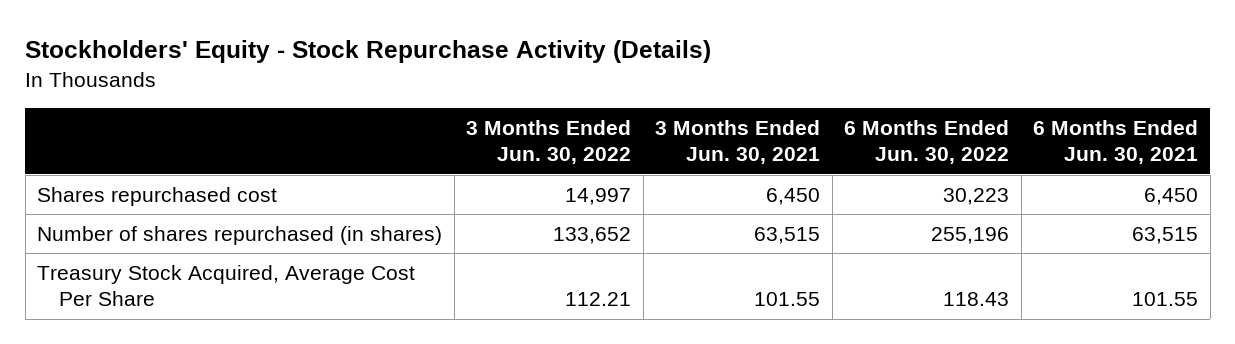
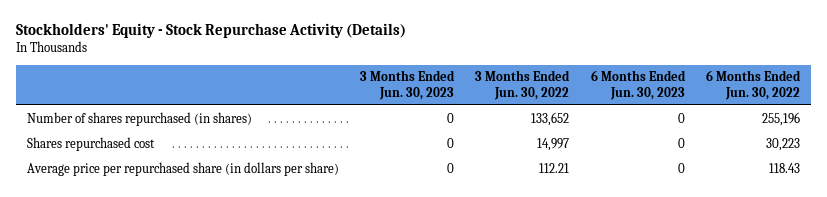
[655,120,821,165] 3 Months Ended Jun. 30, 2021 -> none
[1033,120,1199,165] 6 Months Ended Jun. 30, 2021 -> none
none -> [359,70,455,100] 3 Months Ended Jun. 30, 2023
none -> [590,70,686,100] 6 Months Ended Jun. 30, 2023
[37,186,278,206] Shares repurchased cost -> [26,136,155,151] Shares repurchased cost
[37,264,416,307] Treasury Stock Acquired, Average Cost Per Share -> [26,161,339,176] Average price per repurchased share (in dollars per share)

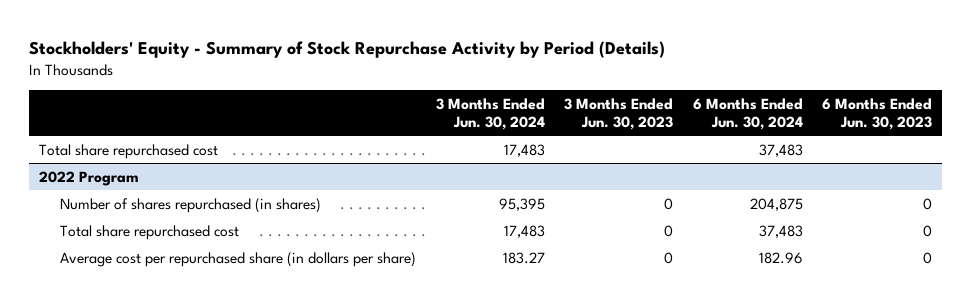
[16,23,407,39] Stockholders' Equity - Stock Repurchase Activity (Details) -> [29,40,666,58] Stockholders' Equity - Summary of Stock Repurchase Activity by Period (Details)
[475,70,571,100] 3 Months Ended Jun. 30, 2022 -> none
[705,70,801,100] 6 Months Ended Jun. 30, 2022 -> none
none -> [435,97,545,130] 3 Months Ended Jun. 30, 2024
none -> [692,97,803,130] 6 Months Ended Jun. 30, 2024
none -> [39,143,219,159] Total share repurchased cost
none -> [39,170,140,186] 2022 Program
[26,136,155,151] Shares repurchased cost -> [60,224,240,240] Total share repurchased cost
[26,161,339,176] Average price per repurchased share (in dollars per share) -> [60,251,417,267] Average cost per repurchased share (in dollars per share)

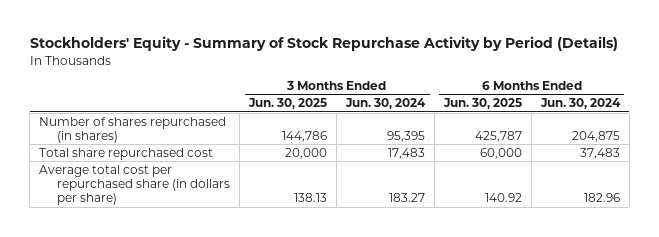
[564,97,674,130] 3 Months Ended Jun. 30, 2023 -> none
[822,97,933,130] 6 Months Ended Jun. 30, 2023 -> none
none -> [248,98,328,110] Jun. 30, 2025
none -> [442,98,522,110] Jun. 30, 2025
[39,143,219,159] Total share repurchased cost -> none
[39,170,140,186] 2022 Program -> none
[60,251,417,267] Average cost per repurchased share (in dollars per share) -> [38,164,231,206] Average total cost per repurchased share (in dollars per share)

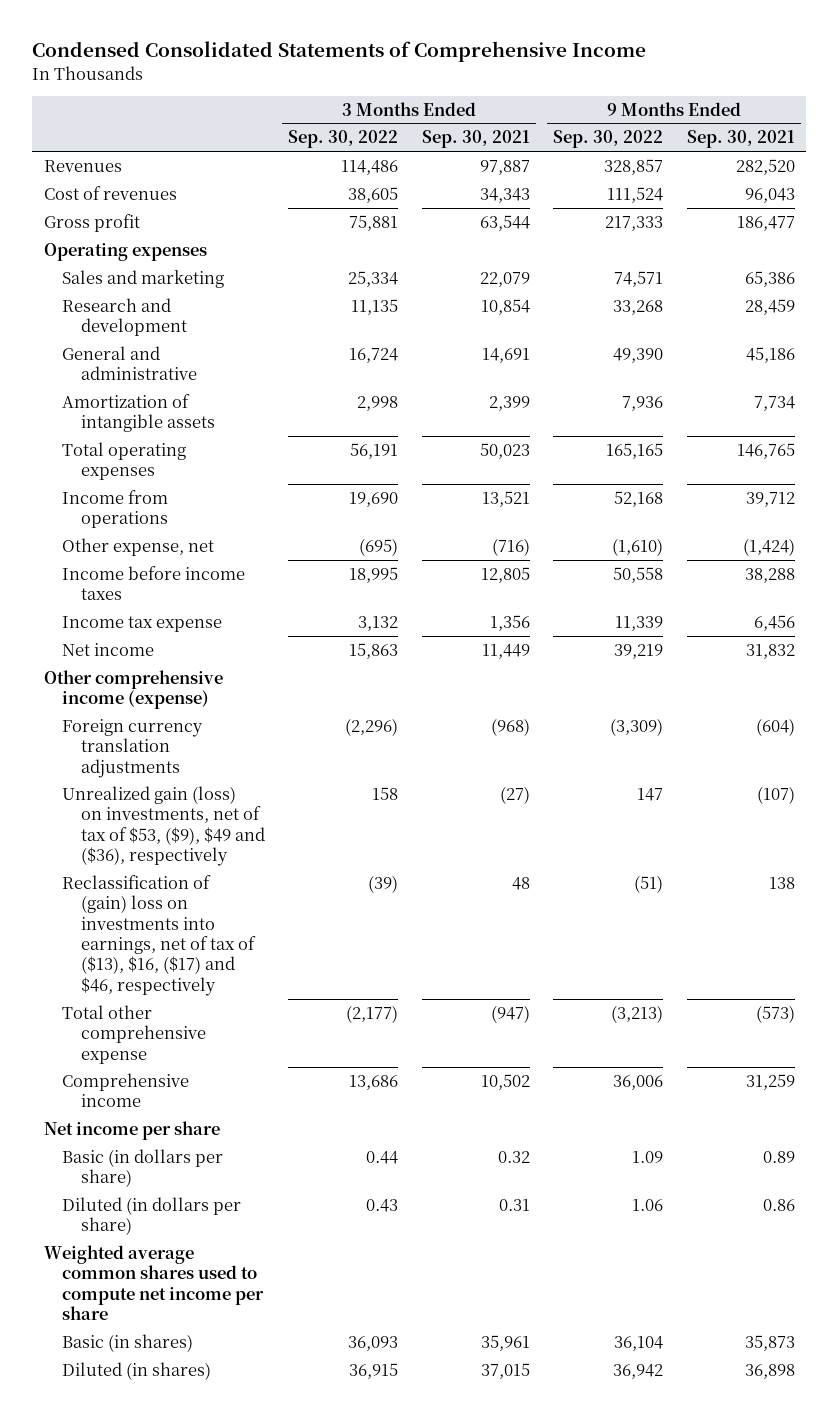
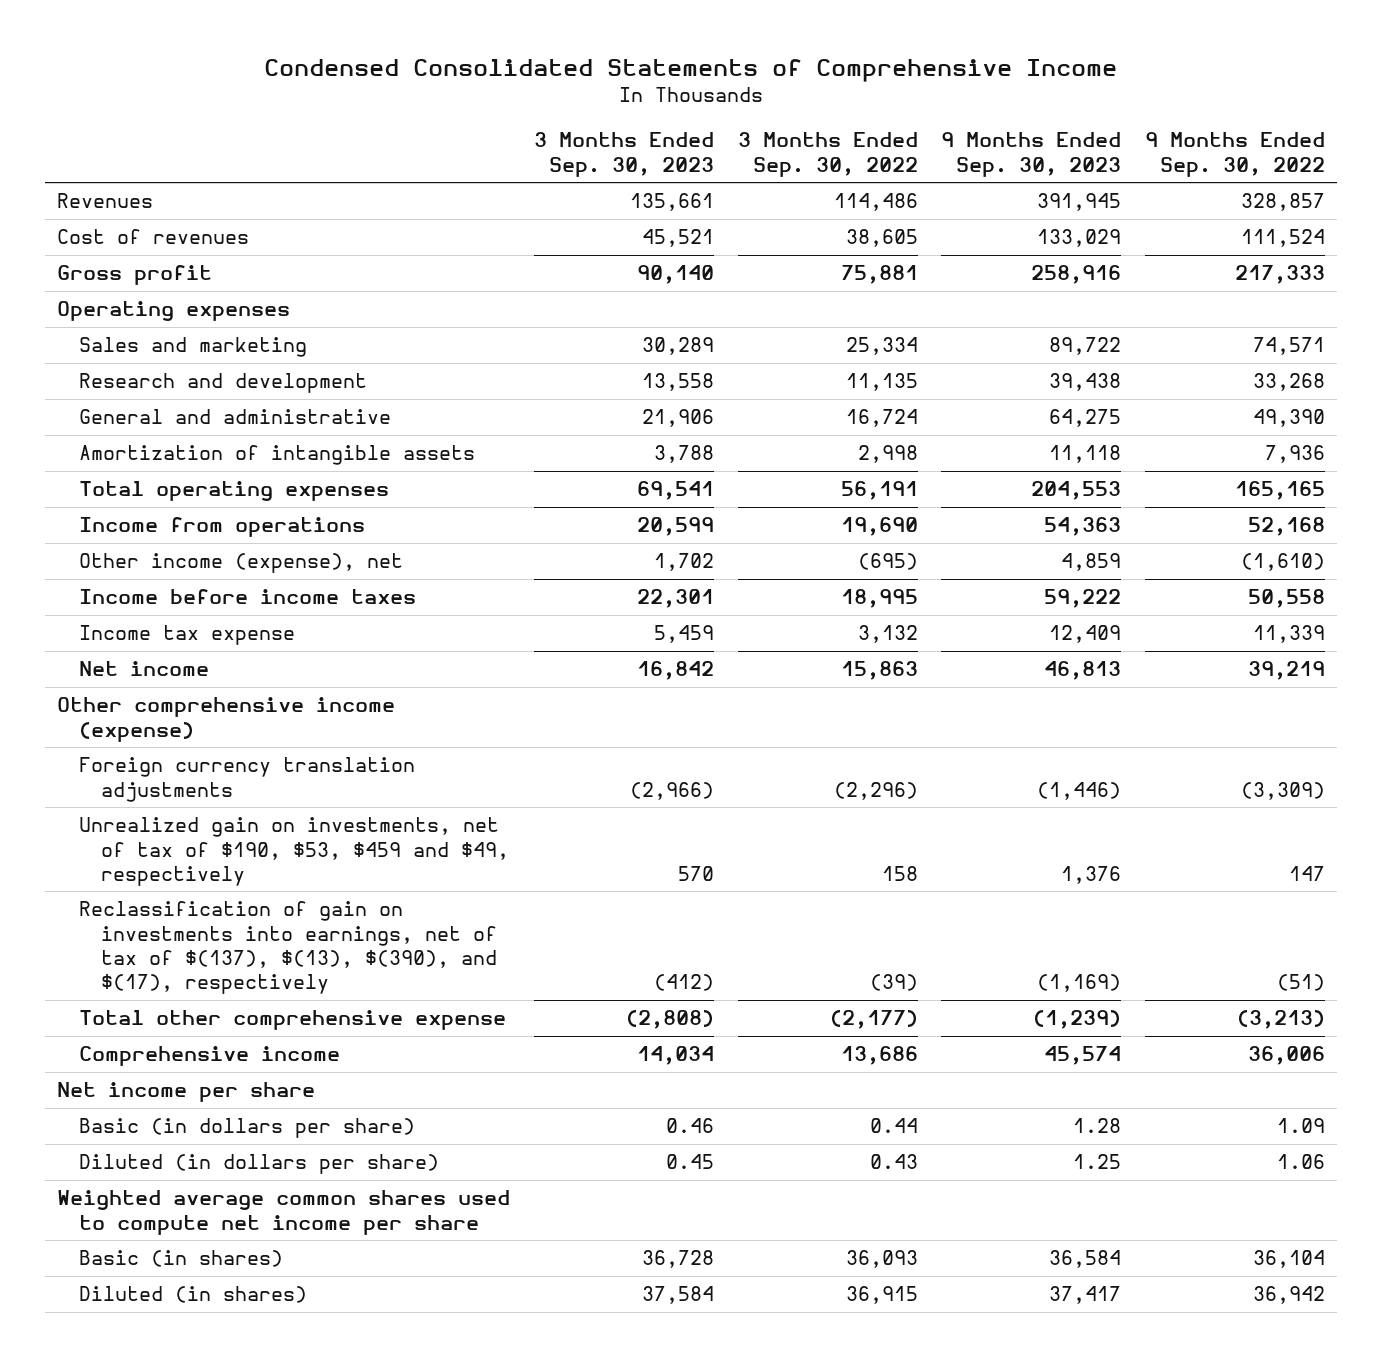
[421,130,530,149] Sep. 30, 2021 -> none
[686,130,795,149] Sep. 30, 2021 -> none
none -> [533,132,714,177] 3 Months Ended Sep. 30, 2023
none -> [941,132,1122,177] 9 Months Ended Sep. 30, 2023
[62,537,215,556] Other expense, net -> [79,553,404,574] Other income (expense), net
[62,785,265,867] Unrealized gain (loss) on investments, net of tax of $53, ($9), $49 and ($36), respectively -> [79,817,510,887] Unrealized gain on investments, net of tax of $190, $53, $459 and $49, respectively
[62,874,256,996] Reclassification of (gain) loss on investments into earnings, net of tax of ($13), $16, ($17) and $46, respectively -> [79,901,498,995] Reclassification of gain on investments into earnings, net of tax of $(137), $(13), $(390), and $(17), respectively

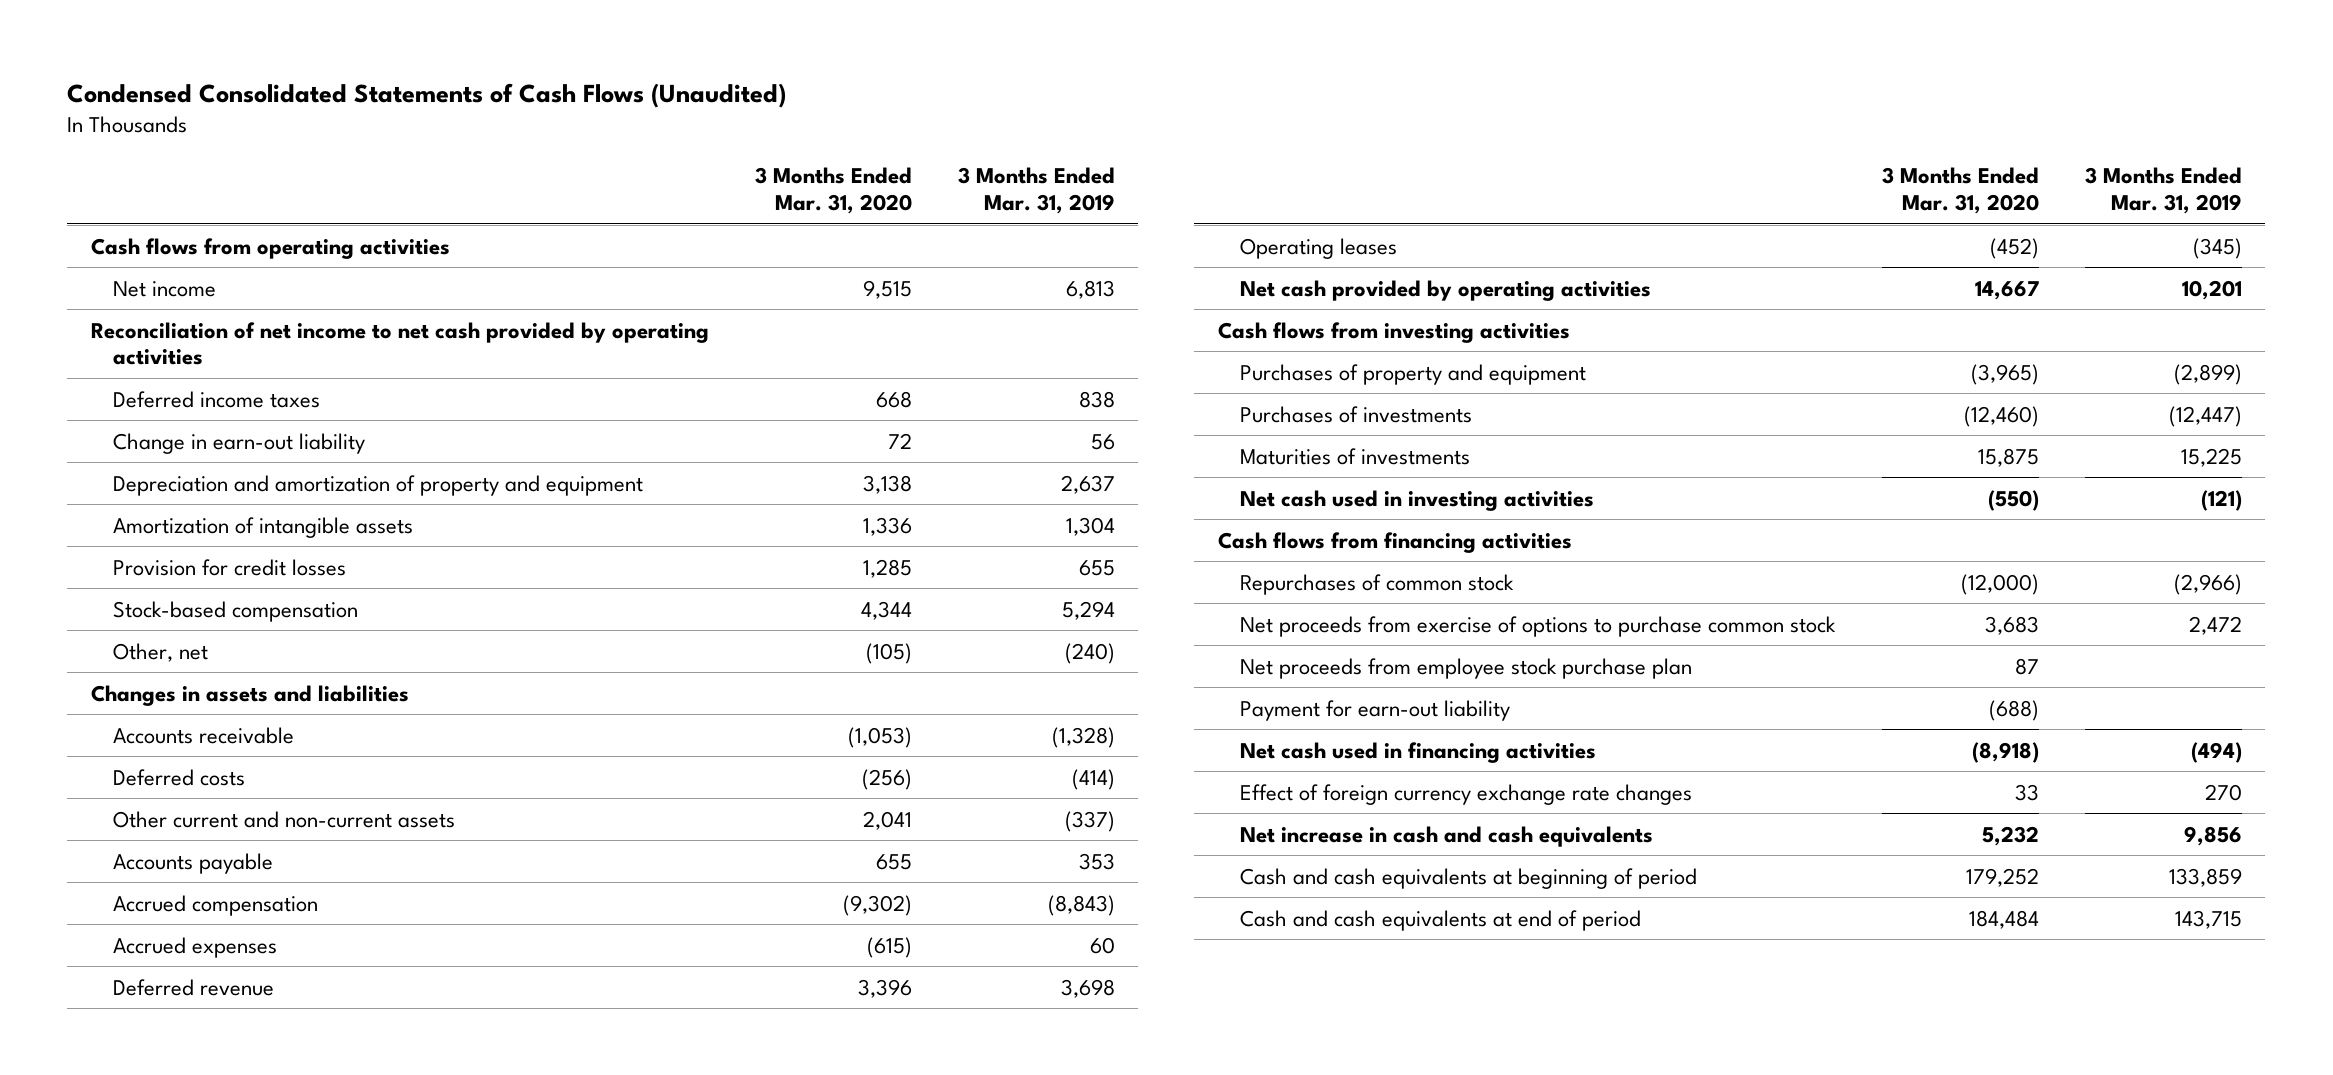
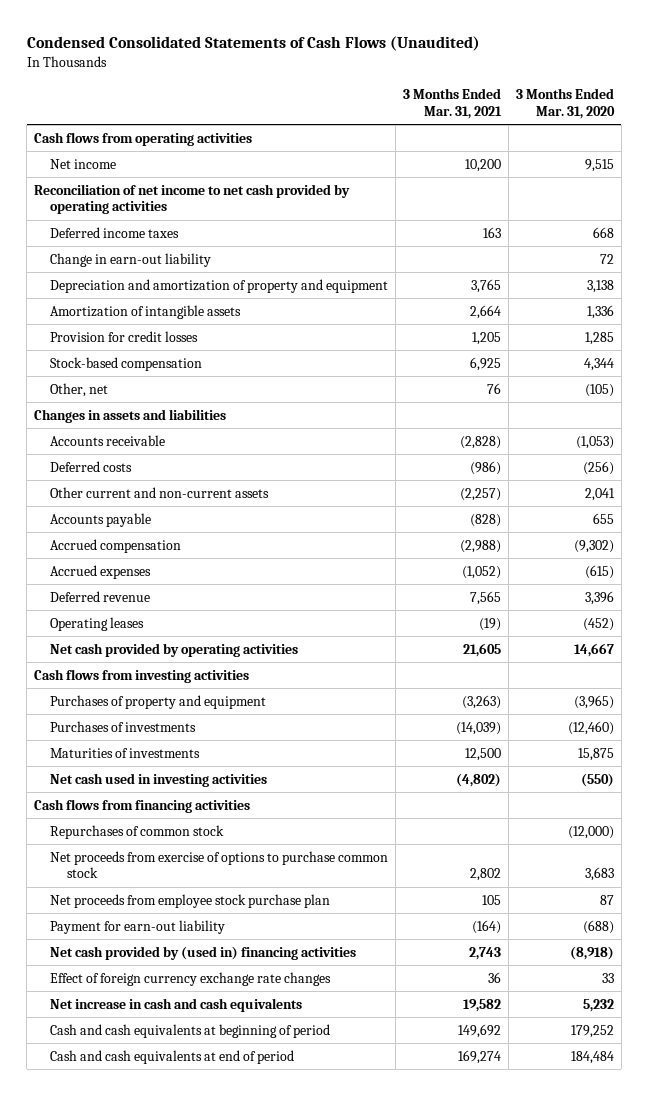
[958,167,1116,214] 3 Months Ended Mar. 31, 2019 -> none
none -> [403,88,503,119] 3 Months Ended Mar. 31, 2021
[1239,741,1596,763] Net cash used in financing activities -> [50,945,357,960] Net cash provided by (used in) financing activities

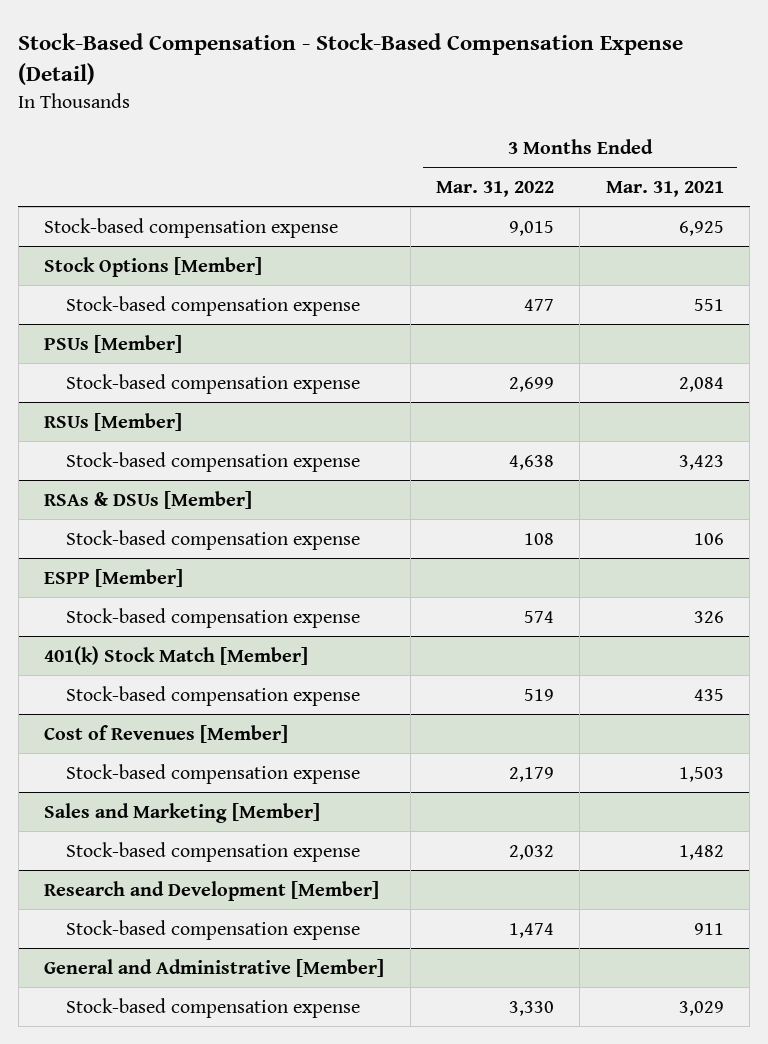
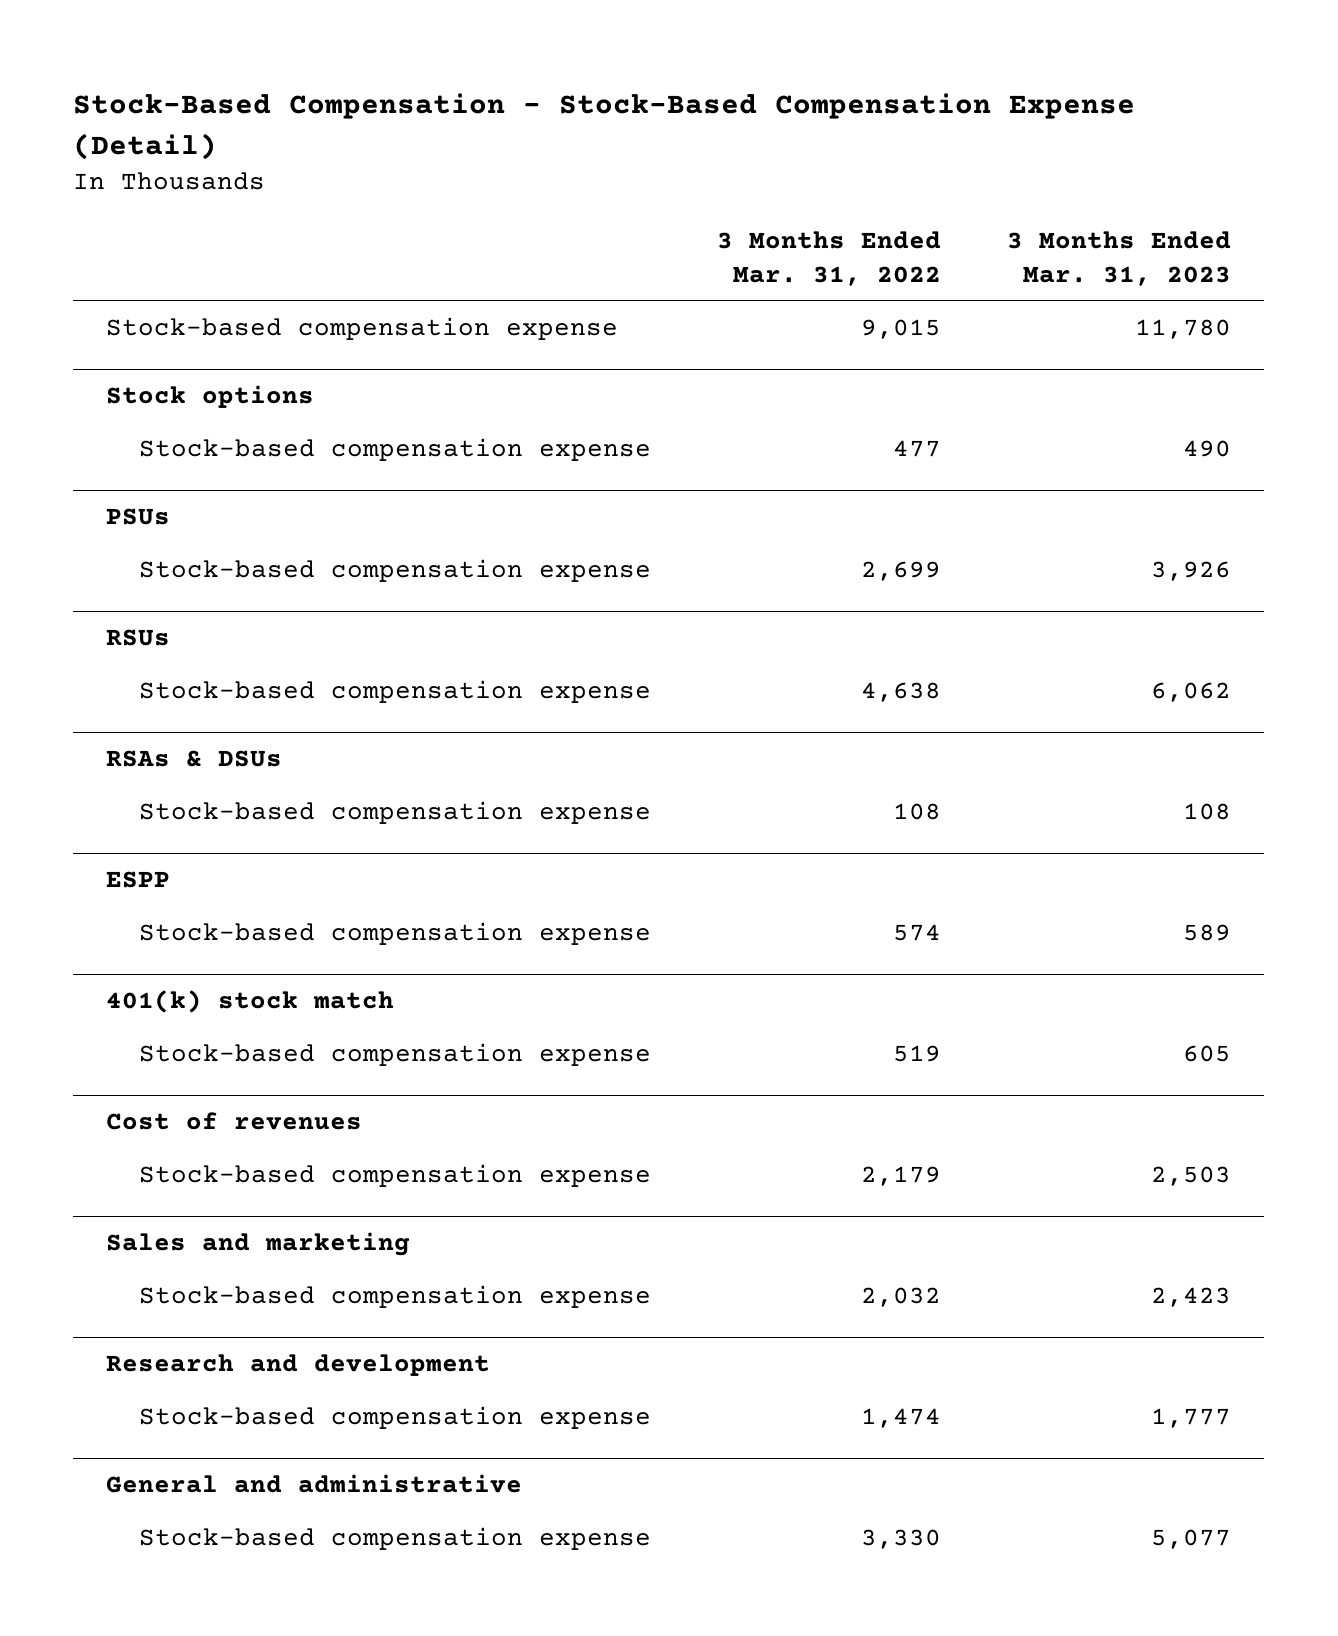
[605,181,724,198] Mar. 31, 2021 -> none
none -> [1007,231,1232,286] 3 Months Ended Mar. 31, 2023
[44,256,263,277] Stock Options [Member] -> [106,385,315,409] Stock options
[44,334,183,353] PSUs [Member] -> [106,508,171,526] PSUs
[44,412,183,431] RSUs [Member] -> [106,629,171,647] RSUs
[44,490,253,509] RSAs & DSUs [Member] -> [106,750,283,768] RSAs & DSUs
[44,568,184,587] ESPP [Member] -> [106,871,171,889] ESPP
[44,645,309,665] 401(k) Stock Match [Member] -> [106,990,395,1014] 401(k) stock match
[44,724,289,743] Cost of Revenues [Member] -> [106,1112,363,1131] Cost of revenues
[44,802,321,823] Sales and Marketing [Member] -> [106,1232,411,1257] Sales and marketing
[44,880,380,901] Research and Development [Member] -> [106,1354,491,1377] Research and development
[44,958,385,977] General and Administrative [Member] -> [106,1474,523,1494] General and administrative

